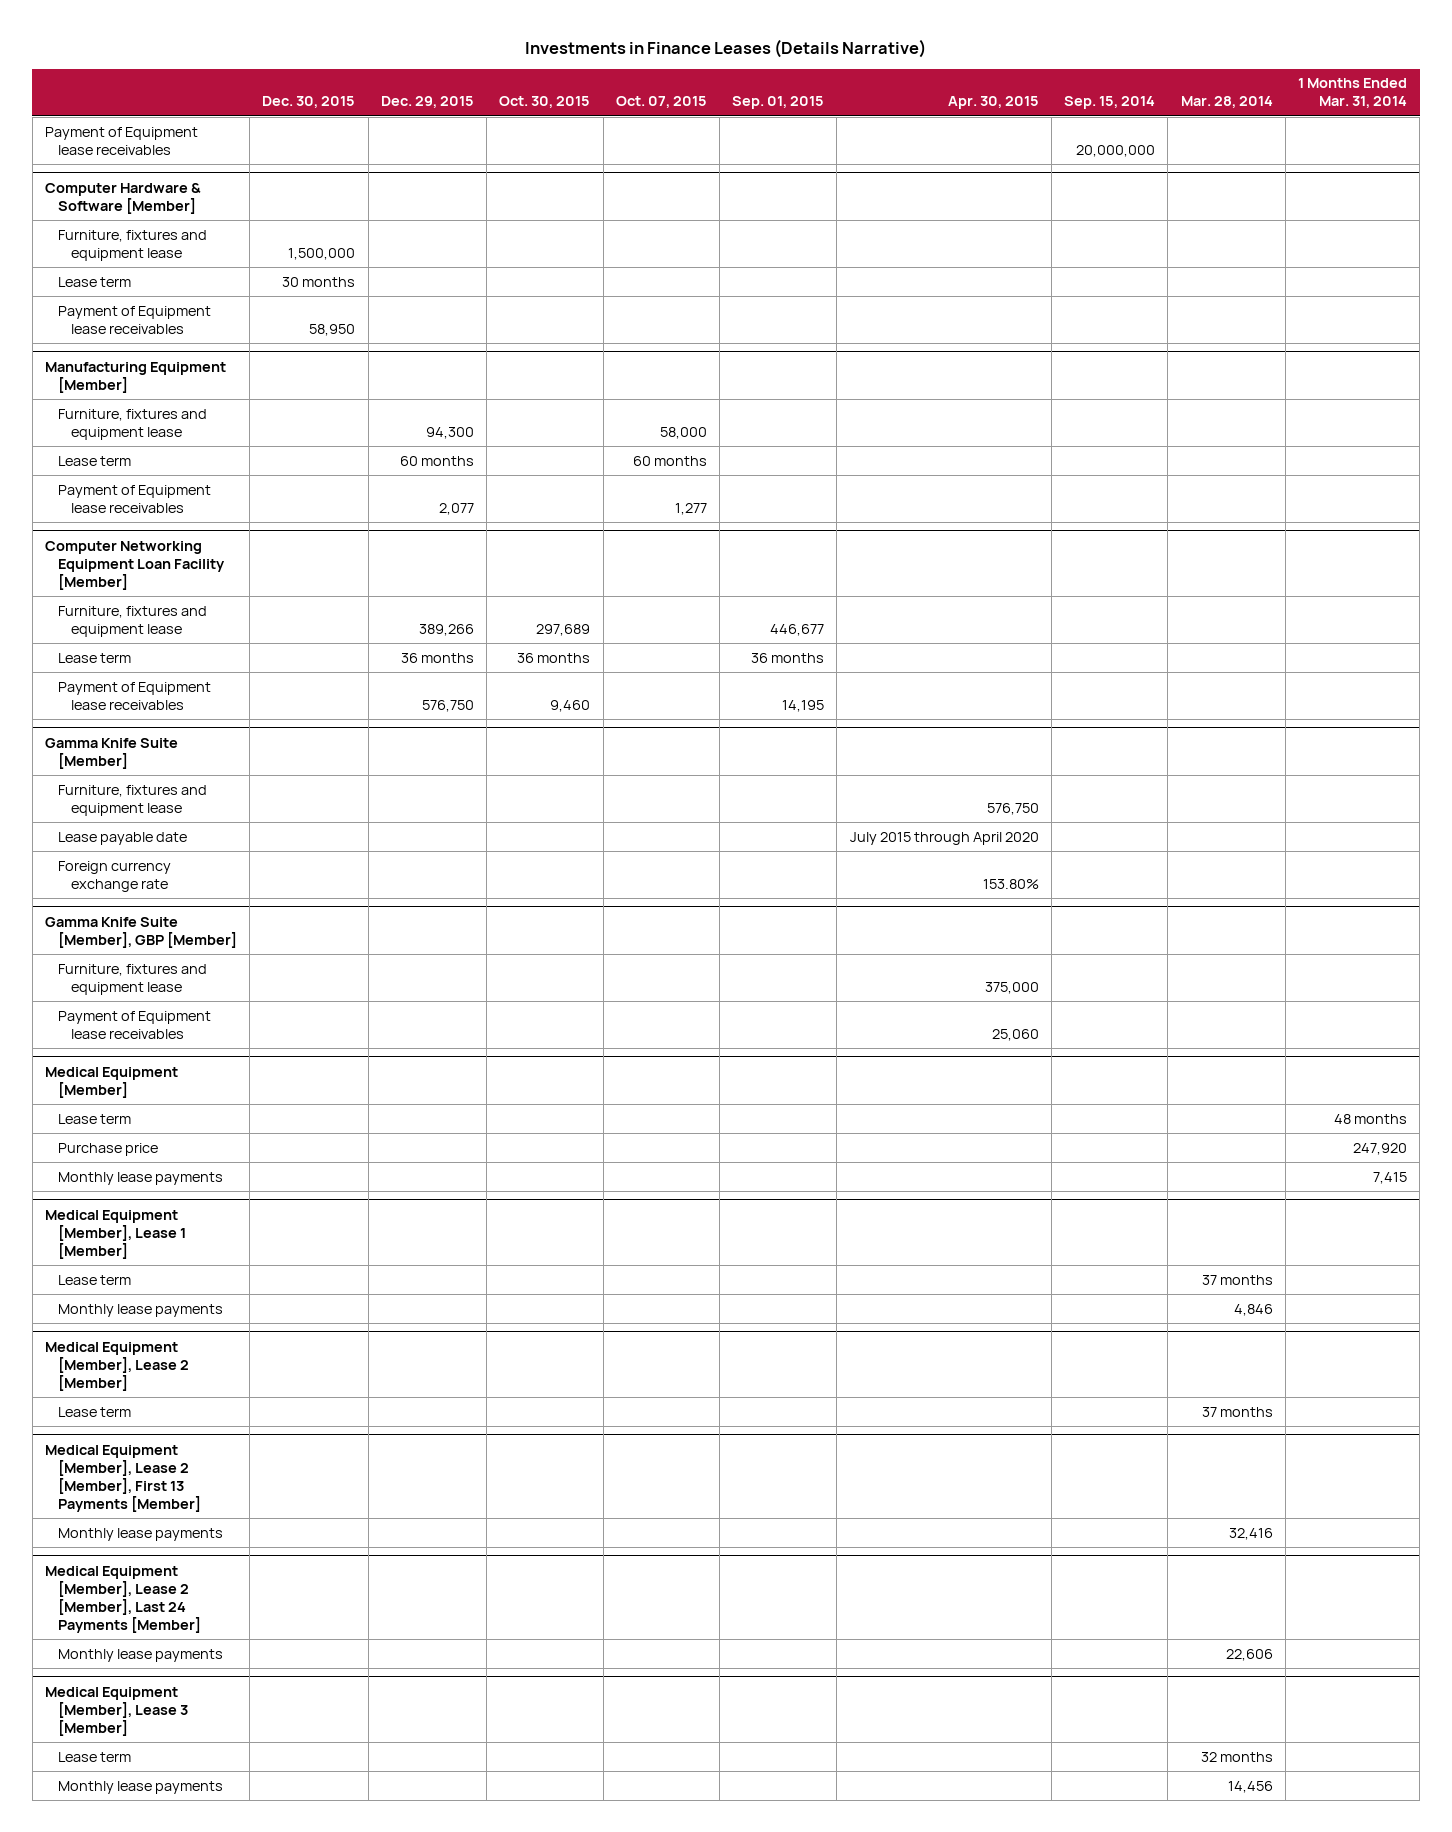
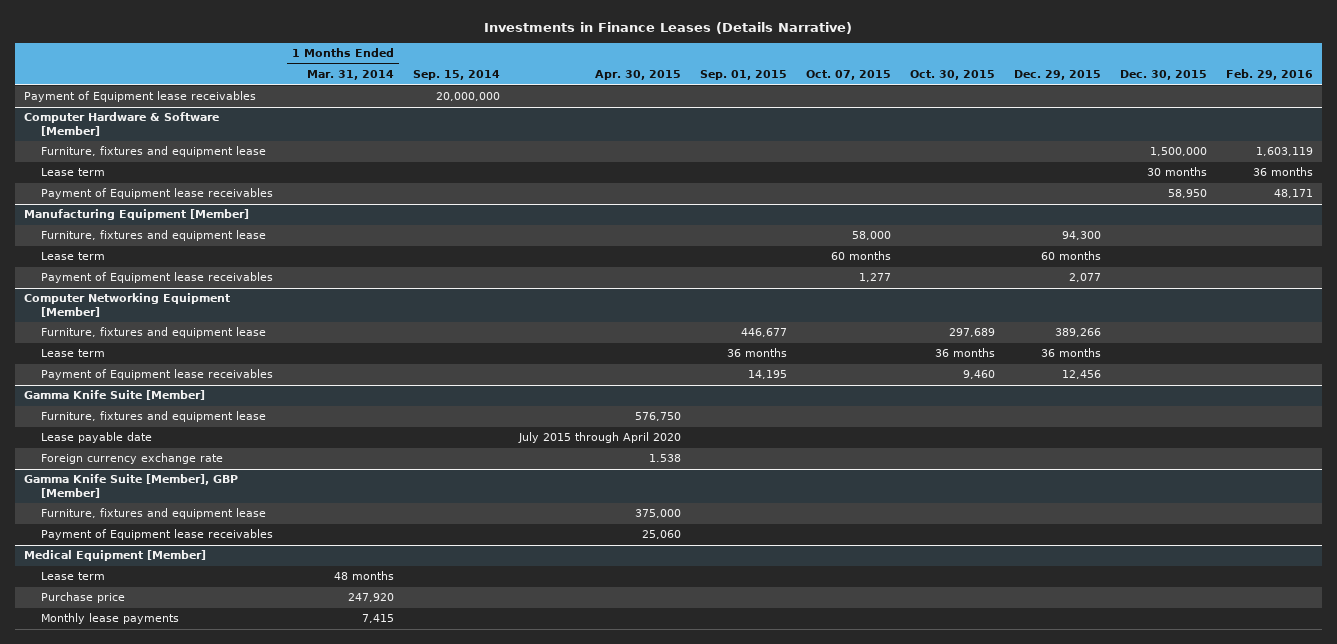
[1180,96,1273,109] Mar. 28, 2014 -> none
none -> [1225,69,1313,81] Feb. 29, 2016
[45,540,226,590] Computer Networking Equipment Loan Facility [Member] -> [24,293,231,317] Computer Networking Equipment [Member]
[421,699,474,712] 576,750 -> [1061,370,1101,380] 12,456
[982,878,1039,889] 153.80% -> [649,454,682,463] 1.538
[45,1209,187,1259] Medical Equipment [Member], Lease 1 [Member] -> none
[58,1274,132,1285] Lease term -> none
[58,1303,224,1317] Monthly lease payments -> none
[45,1341,190,1391] Medical Equipment [Member], Lease 2 [Member] -> none
[58,1406,132,1417] Lease term -> none
[45,1444,202,1512] Medical Equipment [Member], Lease 2 [Member], First 13 Payments [Member] -> none
[58,1527,224,1541] Monthly lease payments -> none
[45,1565,202,1633] Medical Equipment [Member], Lease 2 [Member], Last 24 Payments [Member] -> none
[58,1648,224,1662] Monthly lease payments -> none
[45,1686,189,1736] Medical Equipment [Member], Lease 3 [Member] -> none
[58,1751,132,1762] Lease term -> none
[58,1780,224,1794] Monthly lease payments -> none

